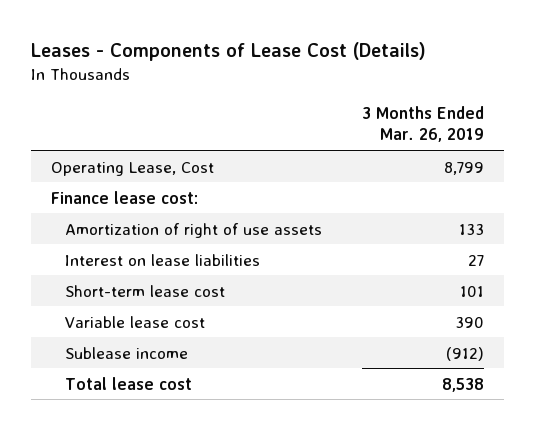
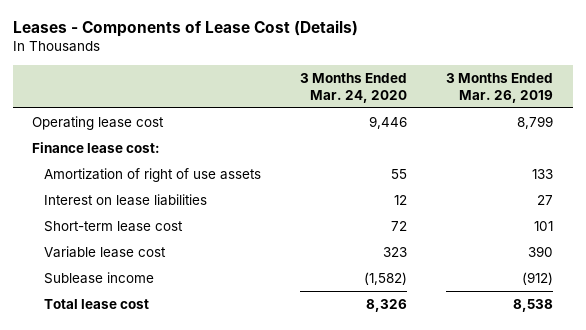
none -> [300,72,408,103] 3 Months Ended Mar. 24, 2020
[50,161,214,176] Operating Lease, Cost -> [32,115,165,130] Operating lease cost

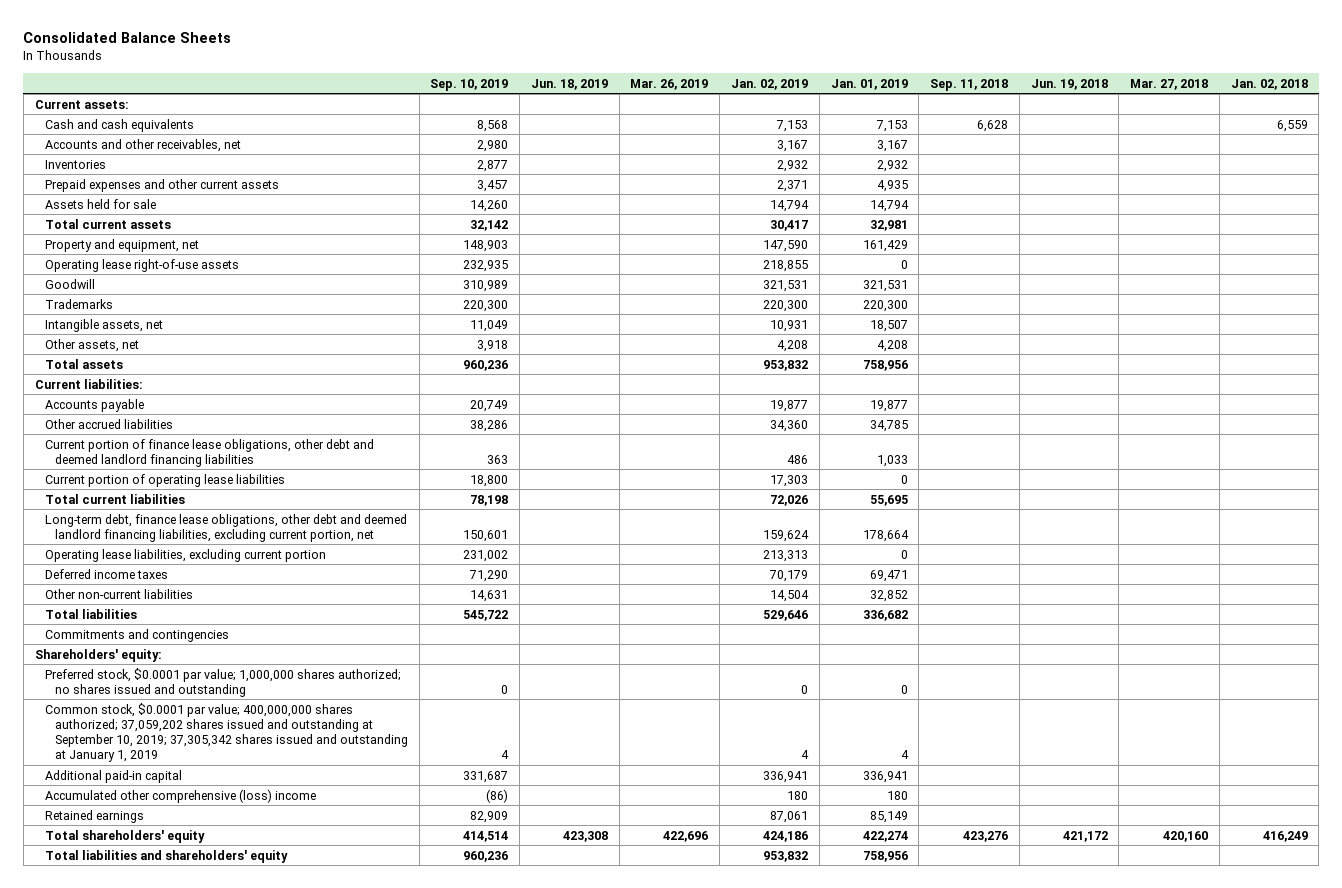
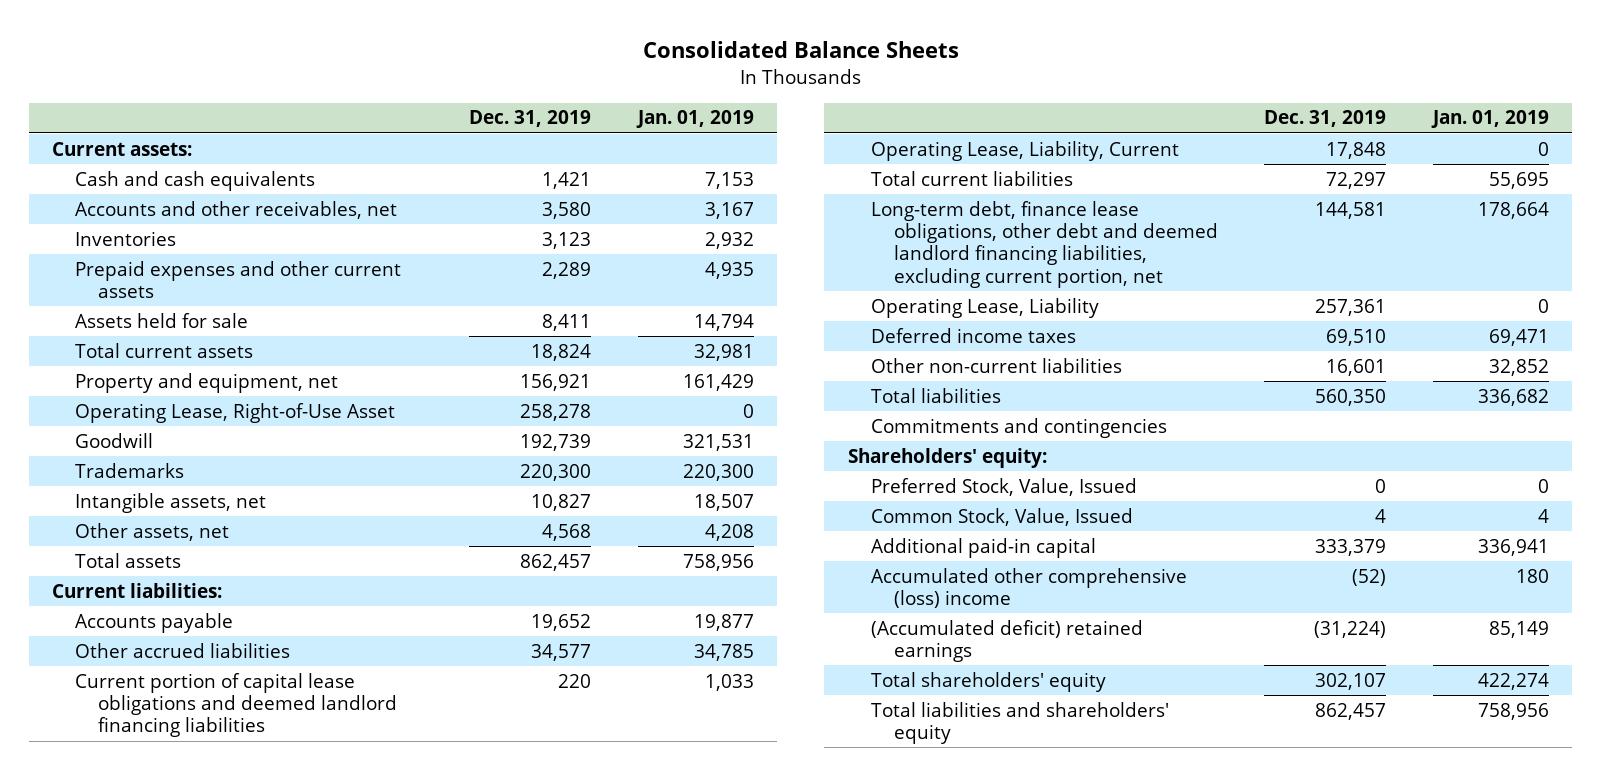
[430,78,509,91] Sep. 10, 2019 -> none
[530,78,608,90] Jun. 18, 2019 -> none
[630,78,709,90] Mar. 26, 2019 -> none
[731,78,809,90] Jan. 02, 2019 -> none
[930,78,1009,91] Sep. 11, 2018 -> none
[1030,78,1108,90] Jun. 19, 2018 -> none
[1130,78,1209,90] Mar. 27, 2018 -> none
[1230,78,1308,90] Jan. 02, 2018 -> none
none -> [469,110,592,128] Dec. 31, 2019
[44,258,239,272] Operating lease right-of-use assets -> [75,402,396,423] Operating Lease, Right-of-Use Asset
[44,438,374,467] Current portion of finance lease obligations, other debt and deemed landlord financing liabilities -> [75,672,398,738] Current portion of capital lease obligations and deemed landlord financing liabilities
[44,473,285,487] Current portion of operating lease liabilities -> [870,140,1179,161] Operating Lease, Liability, Current
[44,548,326,562] Operating lease liabilities, excluding current portion -> [870,297,1099,318] Operating Lease, Liability
[44,667,401,697] Preferred stock, $0.0001 par value; 1,000,000 shares authorized; no shares issued and outstanding -> [870,477,1137,496] Preferred Stock, Value, Issued
[44,702,408,762] Common stock, $0.0001 par value; 400,000,000 shares authorized; 37,059,202 shares issued and outstanding at September 10, 2019; 37,305,342 shares issued and outstanding at January 1, 2019 -> [870,507,1133,526] Common Stock, Value, Issued
[44,809,144,823] Retained earnings -> [870,619,1143,663] (Accumulated deficit) retained earnings

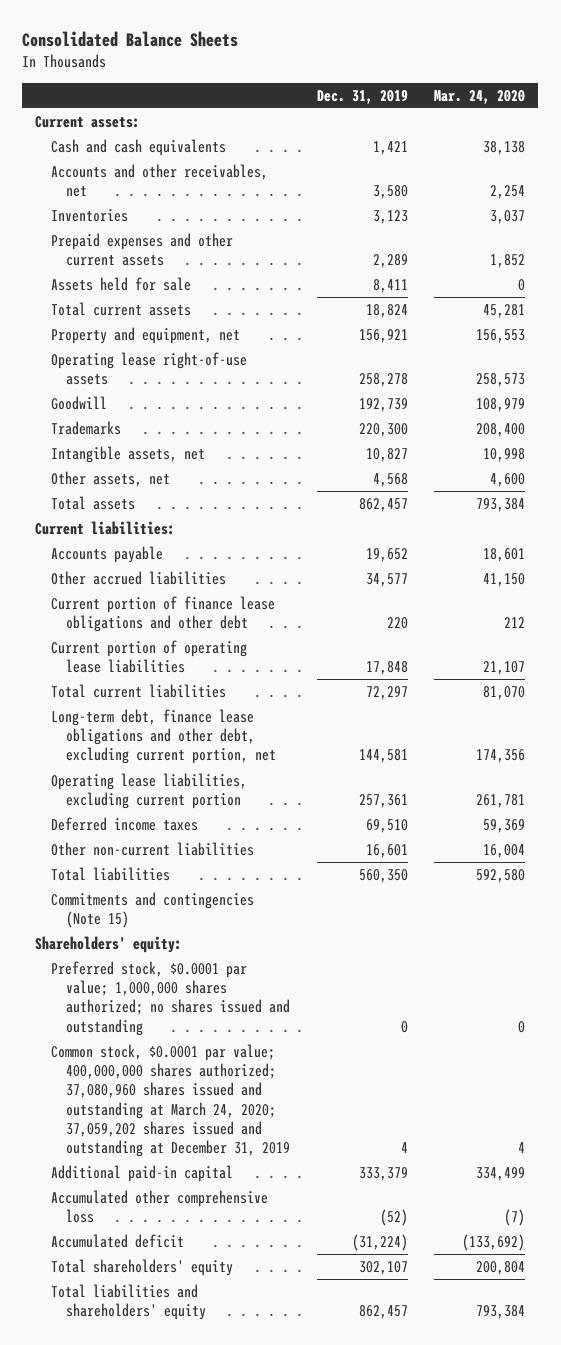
[635,110,754,129] Jan. 01, 2019 -> none
none -> [434,89,526,104] Mar. 24, 2020
[75,402,396,423] Operating Lease, Right-of-Use Asset -> [50,352,247,386] Operating lease right-of-use assets
[75,672,398,738] Current portion of capital lease obligations and deemed landlord financing liabilities -> [50,596,275,633] Current portion of finance lease obligations and other debt
[870,140,1179,161] Operating Lease, Liability, Current -> [50,640,247,674] Current portion of operating lease liabilities
[870,200,1218,288] Long-term debt, finance lease obligations, other debt and deemed landlord financing liabilities, excluding current portion, net -> [50,709,277,765] Long-term debt, finance lease obligations and other debt, excluding current portion, net
[870,297,1099,318] Operating Lease, Liability -> [50,773,247,810] Operating lease liabilities, excluding current portion
[870,417,1167,438] Commitments and contingencies -> [50,892,254,929] Commitments and contingencies (Note 15)
[870,477,1137,496] Preferred Stock, Value, Issued -> [50,961,291,1036] Preferred stock, $0.0001 par value; 1,000,000 shares authorized; no shares issued and outstanding
[870,507,1133,526] Common Stock, Value, Issued -> [50,1044,291,1157] Common stock, $0.0001 par value; 400,000,000 shares authorized; 37,080,960 shares issued and outstanding at March 24, 2020; 37,059,202 shares issued and outstanding at December 31, 2019
[870,567,1187,609] Accumulated other comprehensive (loss) income -> [50,1190,268,1224] Accumulated other comprehensive loss
[870,619,1143,663] (Accumulated deficit) retained earnings -> [50,1234,184,1249] Accumulated deficit

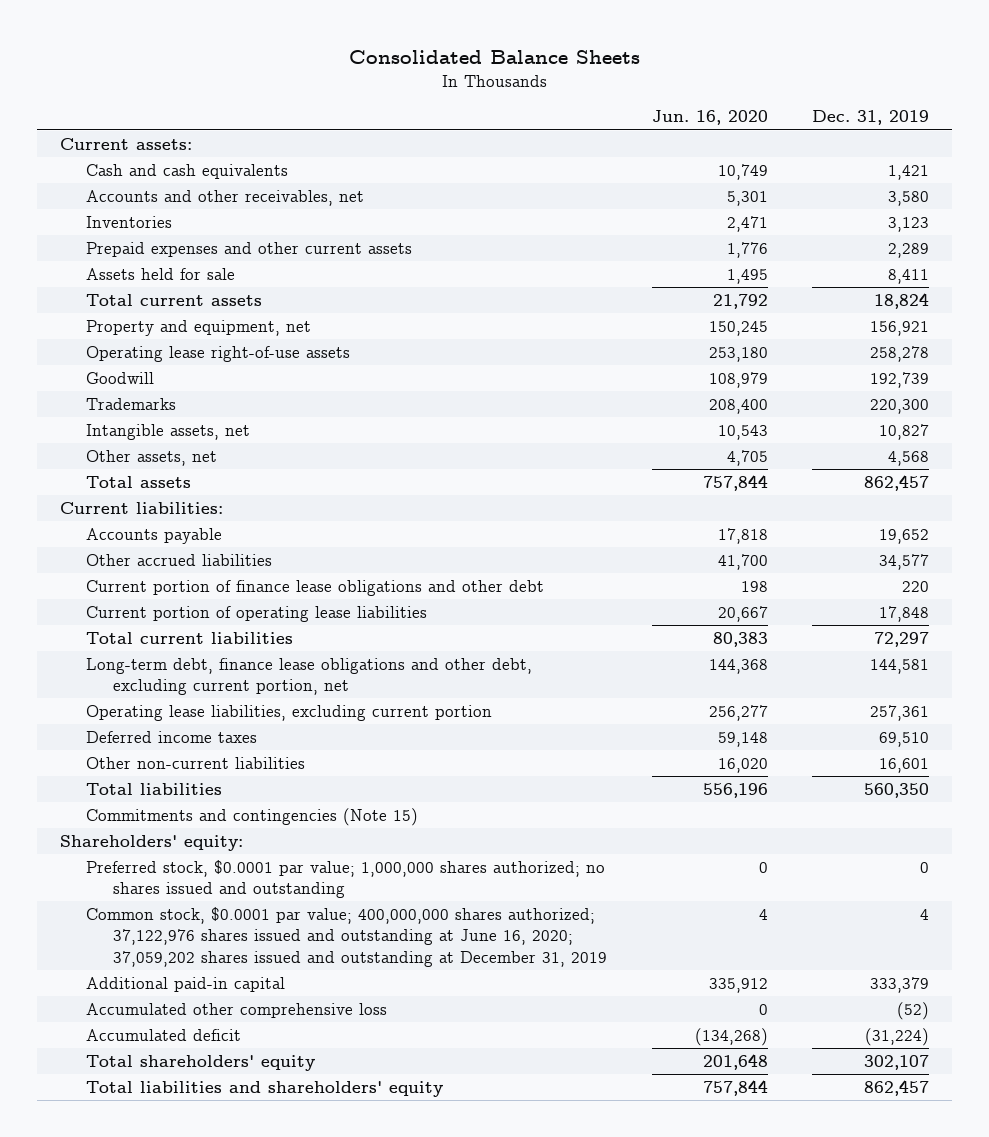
[434,89,526,104] Mar. 24, 2020 -> none
none -> [651,110,768,126] Jun. 16, 2020
[50,1044,291,1157] Common stock, $0.0001 par value; 400,000,000 shares authorized; 37,080,960 shares issued and outstanding at March 24, 2020; 37,059,202 shares issued and outstanding at December 31, 2019 -> [86,906,607,967] Common stock, $0.0001 par value; 400,000,000 shares authorized; 37,122,976 shares issued and outstanding at June 16, 2020; 37,059,202 shares issued and outstanding at December 31, 2019

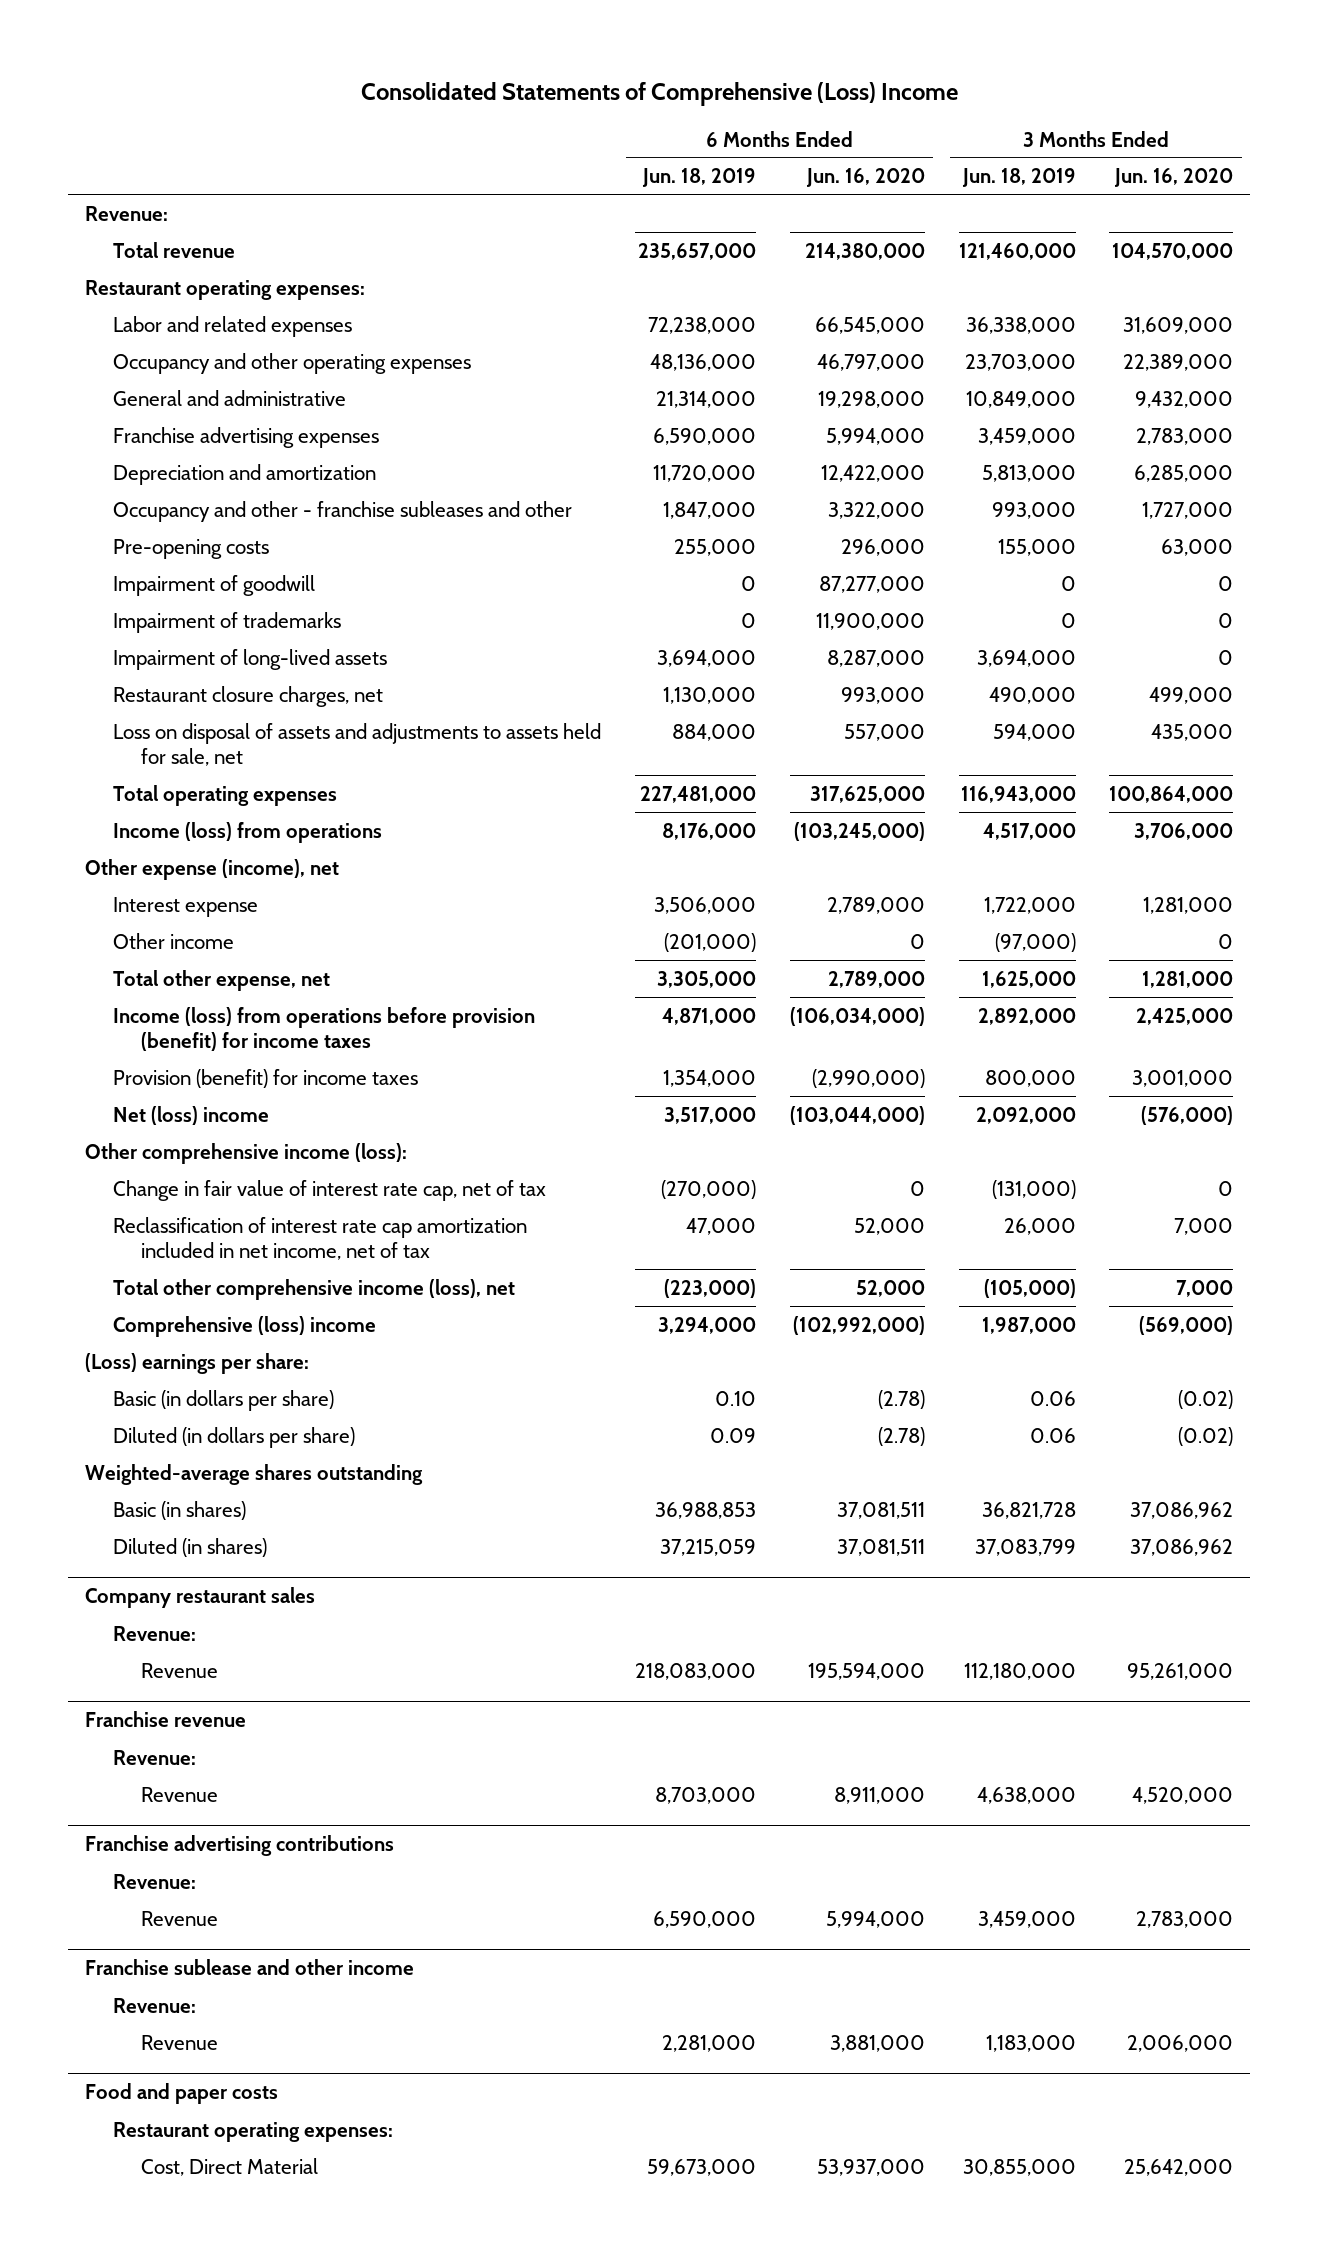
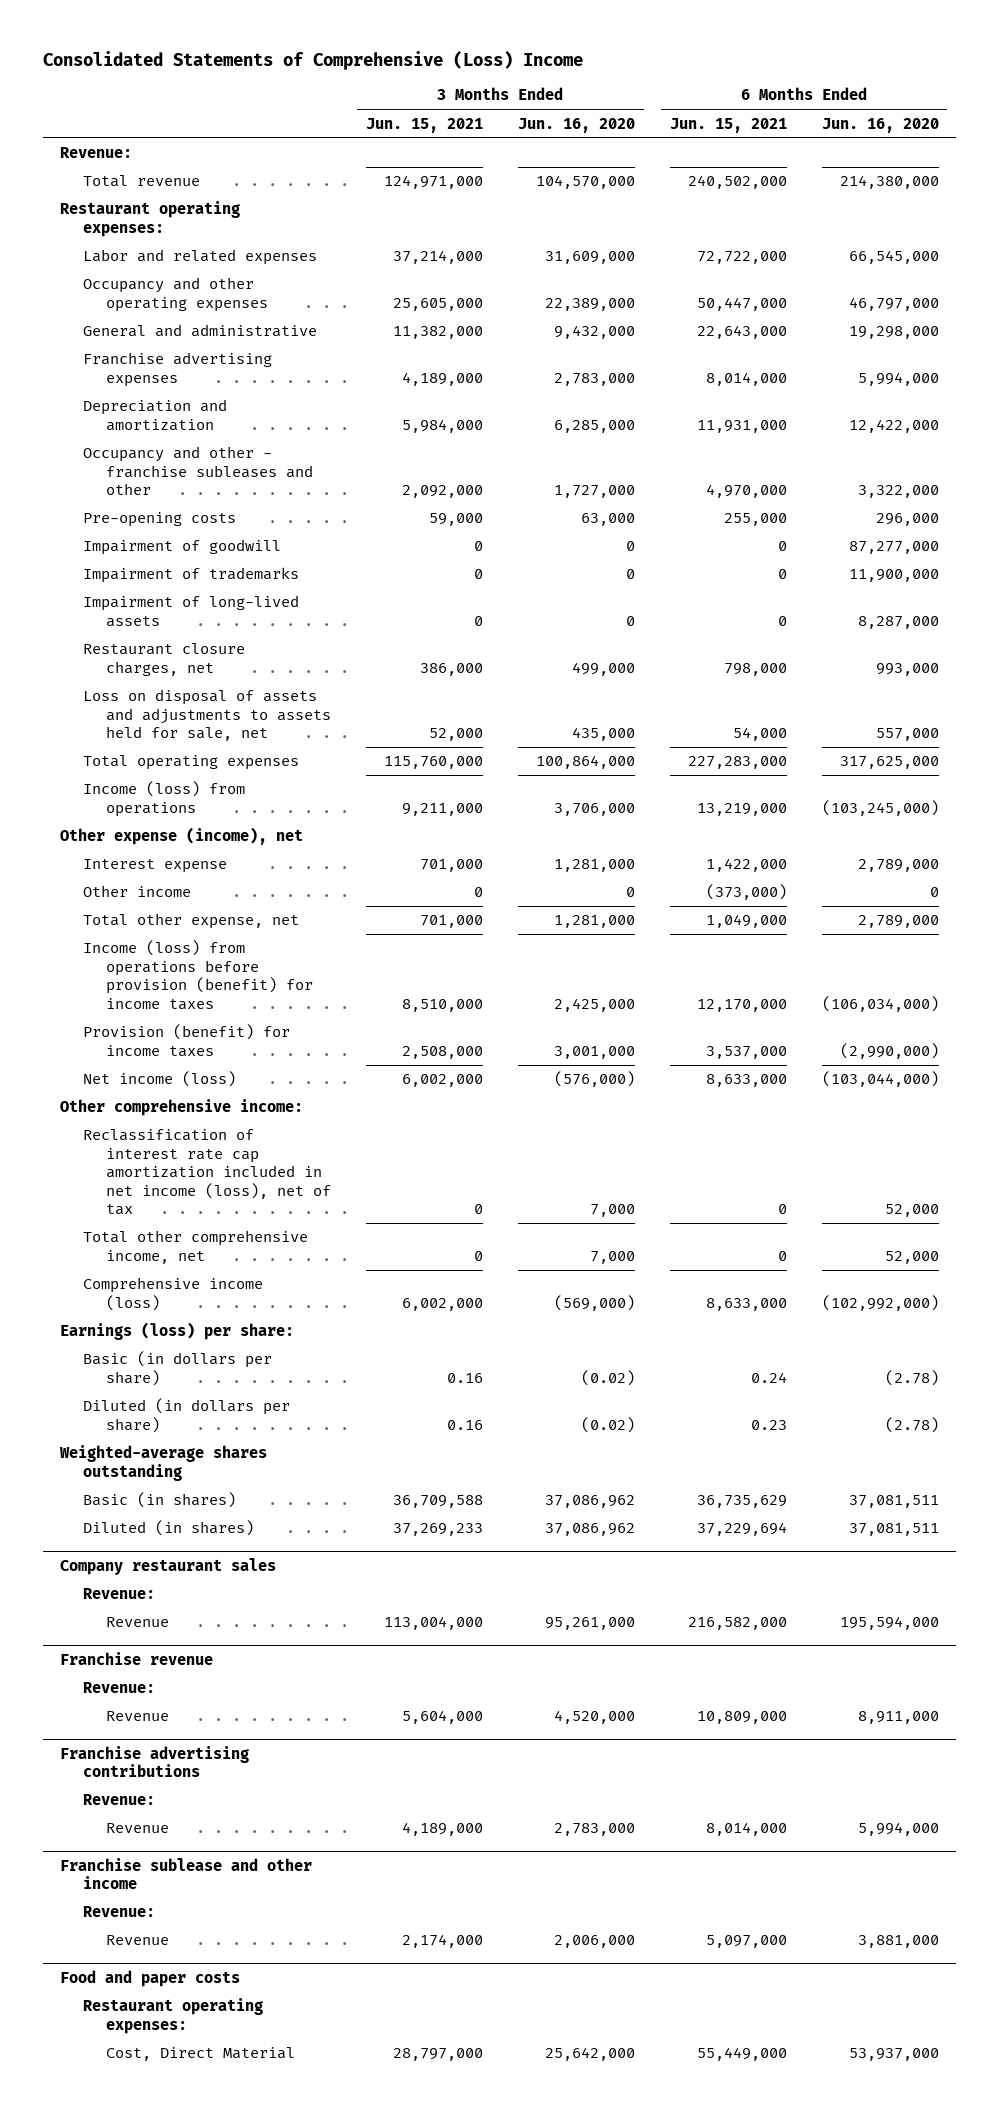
[641,168,756,188] Jun. 18, 2019 -> none
[961,168,1076,188] Jun. 18, 2019 -> none
none -> [366,117,484,133] Jun. 15, 2021
none -> [669,117,787,133] Jun. 15, 2021
[112,1179,546,1201] Change in fair value of interest rate cap, net of tax -> none
[112,1105,269,1125] Net (loss) income -> [83,1071,237,1088] Net income (loss)
[84,1142,407,1164] Other comprehensive income (loss): -> [60,1099,304,1117] Other comprehensive income:
[112,1216,527,1261] Reclassification of interest rate cap amortization included in net income, net of tax -> [83,1129,332,1216] Reclassification of interest rate cap amortization included in net income (loss), net of tax
[112,1278,515,1300] Total other comprehensive income (loss), net -> [83,1230,309,1264] Total other comprehensive income, net
[112,1315,376,1337] Comprehensive (loss) income -> [83,1277,264,1311] Comprehensive income (loss)
[84,1352,309,1374] (Loss) earnings per share: -> [60,1322,295,1341] Earnings (loss) per share:

